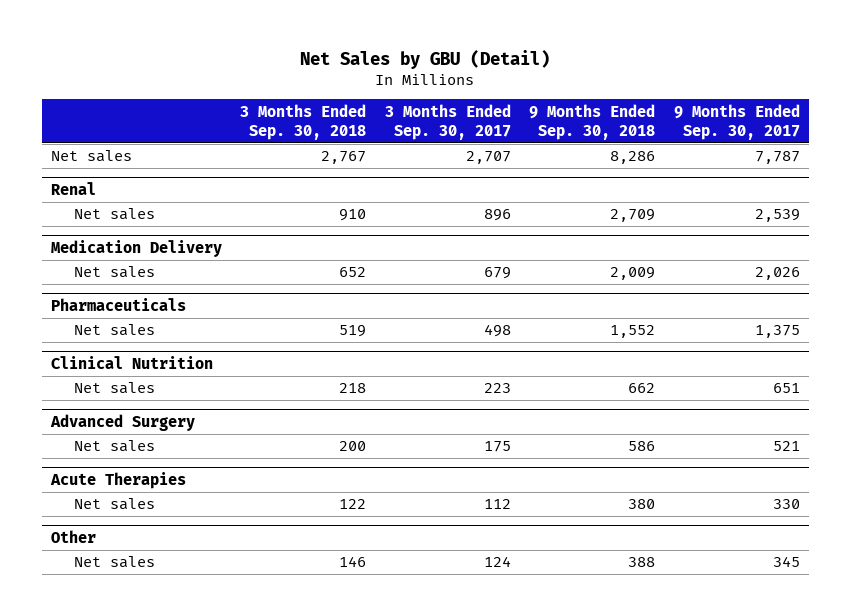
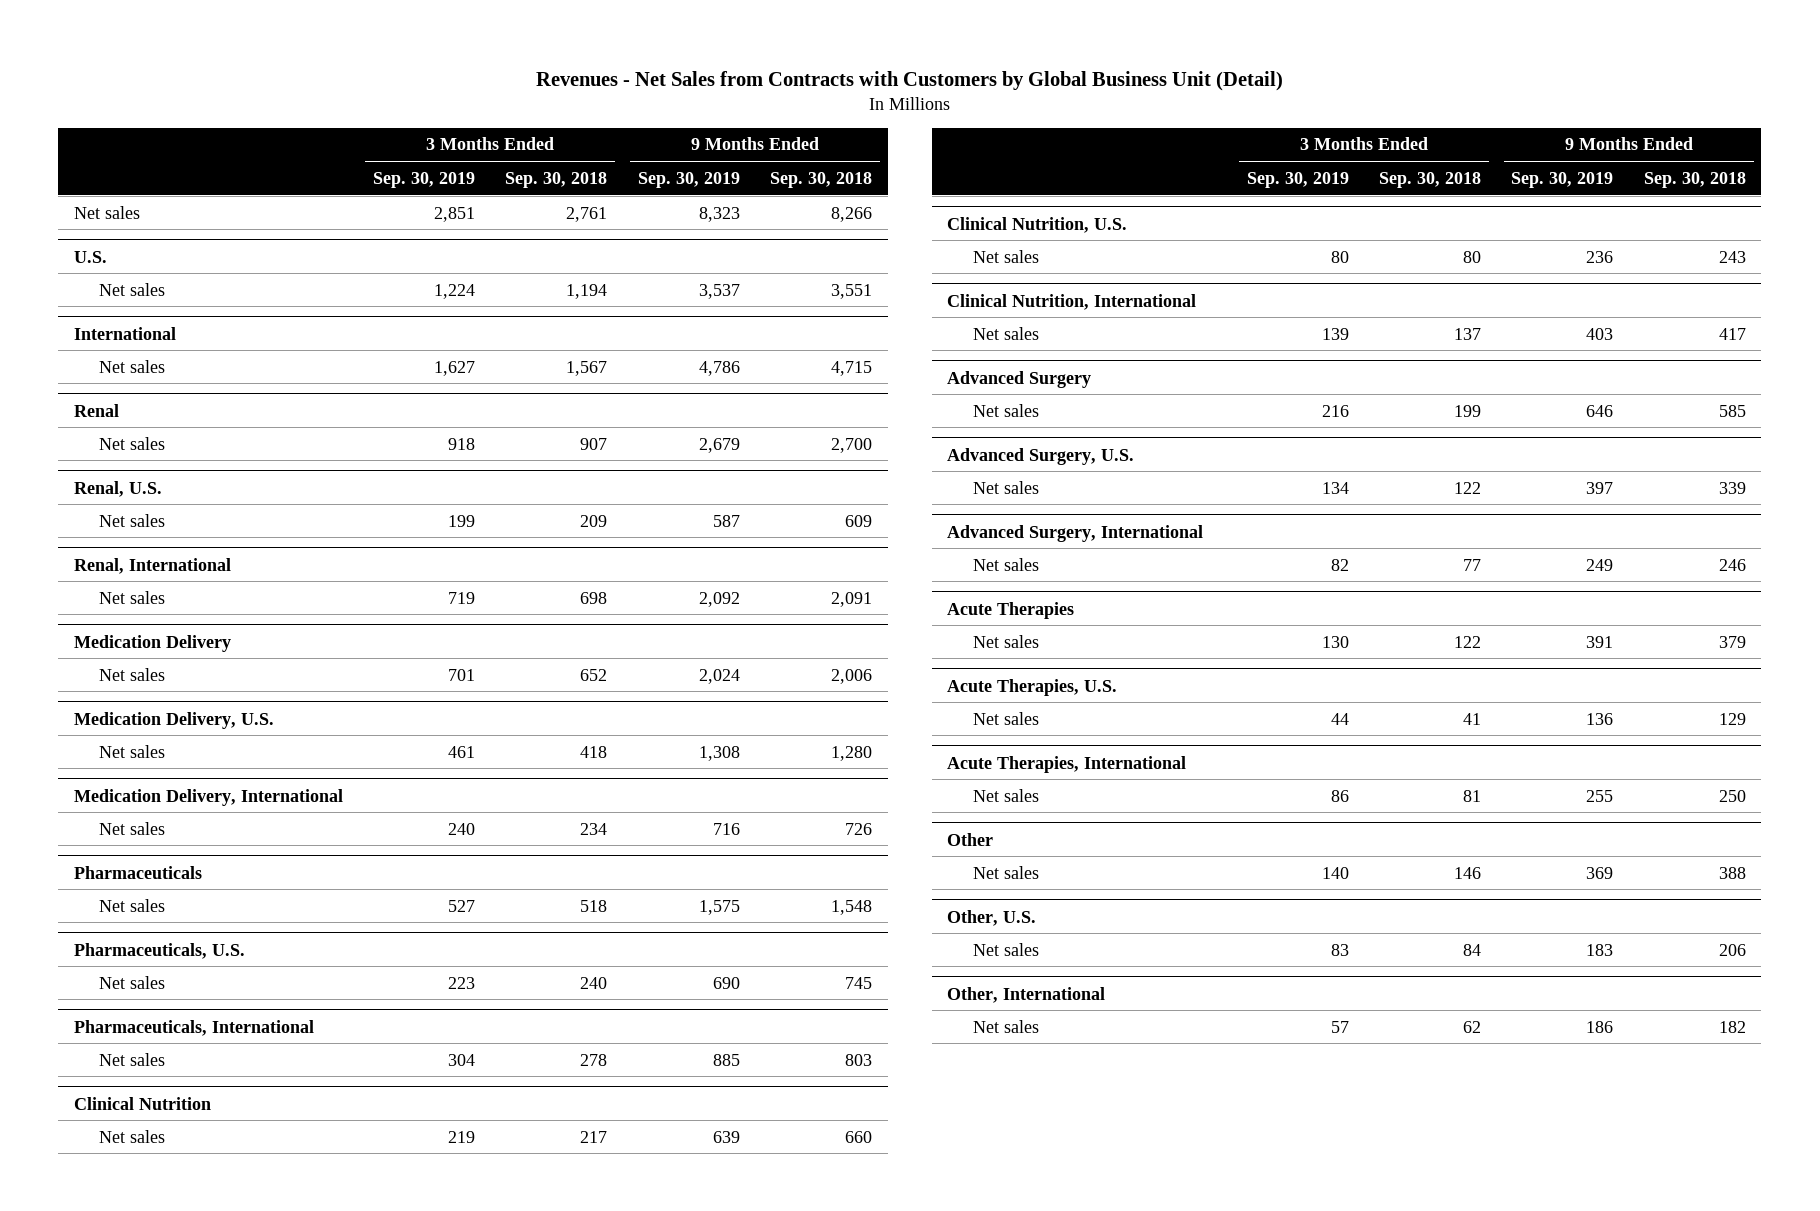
[300,49,551,69] Net Sales by GBU (Detail) -> [535,70,1283,91] Revenues - Net Sales from Contracts with Customers by Global Business Unit (Detail)
[384,103,511,140] 3 Months Ended Sep. 30, 2017 -> none
[673,103,800,140] 9 Months Ended Sep. 30, 2017 -> none
none -> [373,171,476,188] Sep. 30, 2019
none -> [637,171,740,188] Sep. 30, 2019
[321,151,367,165] 2,767 -> [566,206,608,222] 2,761
[610,151,656,165] 8,286 -> [831,206,873,222] 8,266
none -> [73,250,107,263] U.S.
none -> [99,282,166,296] Net sales
none -> [73,326,176,340] International
none -> [99,359,166,373] Net sales
[339,209,367,222] 910 -> [580,437,608,450] 907
[610,209,656,223] 2,709 -> [831,437,873,453] 2,700
none -> [73,480,162,497] Renal, U.S.
none -> [99,513,166,527] Net sales
none -> [73,557,231,574] Renal, International
none -> [99,590,166,604] Net sales
[610,267,656,281] 2,009 -> [831,668,873,684] 2,006
none -> [73,711,274,729] Medication Delivery, U.S.
none -> [99,744,166,758] Net sales
none -> [73,788,343,806] Medication Delivery, International
none -> [99,821,166,835] Net sales
[339,325,367,338] 519 -> [580,899,608,912] 518
[610,325,656,339] 1,552 -> [831,899,873,915] 1,548
none -> [73,942,245,959] Pharmaceuticals, U.S.
none -> [99,975,166,989] Net sales
none -> [73,1019,314,1036] Pharmaceuticals, International
none -> [99,1052,166,1066] Net sales
[339,383,367,394] 218 -> [580,1130,608,1143] 217
[628,383,656,394] 662 -> [845,1130,873,1143] 660
none -> [947,216,1128,233] Clinical Nutrition, U.S.
none -> [972,249,1039,263] Net sales
none -> [947,293,1197,310] Clinical Nutrition, International
none -> [972,326,1039,340] Net sales
[339,441,367,452] 200 -> [1454,404,1482,417] 199
[628,441,656,452] 586 -> [1718,404,1746,417] 585
none -> [947,447,1135,465] Advanced Surgery, U.S.
none -> [972,480,1039,494] Net sales
none -> [947,524,1204,542] Advanced Surgery, International
none -> [972,557,1039,571] Net sales
[628,499,656,510] 380 -> [1718,635,1746,648] 379
none -> [947,678,1118,696] Acute Therapies, U.S.
none -> [972,711,1039,725] Net sales
none -> [947,755,1187,773] Acute Therapies, International
none -> [972,788,1039,802] Net sales
none -> [947,909,1037,926] Other, U.S.
none -> [972,942,1039,956] Net sales
none -> [947,986,1106,1003] Other, International
none -> [972,1019,1039,1033] Net sales

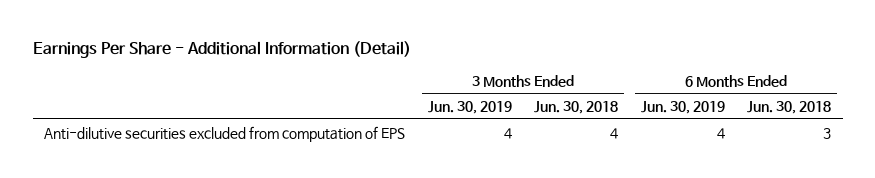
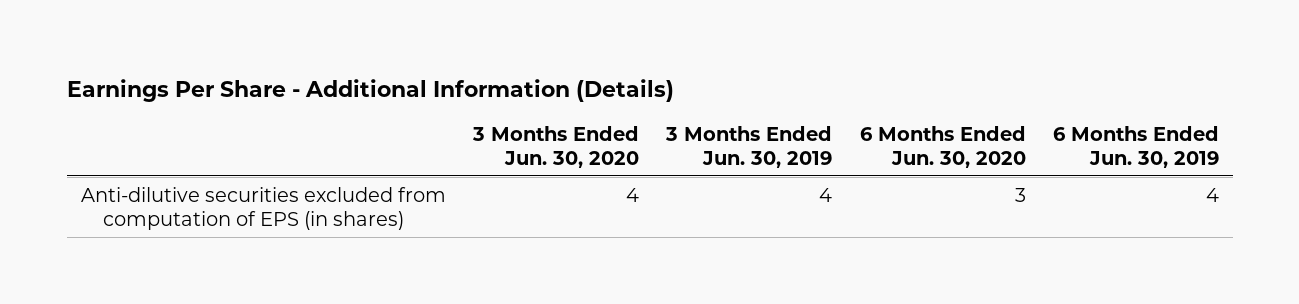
[32,41,411,59] Earnings Per Share - Additional Information (Detail) -> [66,78,674,102] Earnings Per Share - Additional Information (Details)
[534,100,619,114] Jun. 30, 2018 -> none
[747,100,832,114] Jun. 30, 2018 -> none
none -> [471,125,639,168] 3 Months Ended Jun. 30, 2020
none -> [859,125,1026,168] 6 Months Ended Jun. 30, 2020
[43,125,405,142] Anti-dilutive securities excluded from computation of EPS -> [80,186,446,230] Anti-dilutive securities excluded from computation of EPS (in shares)

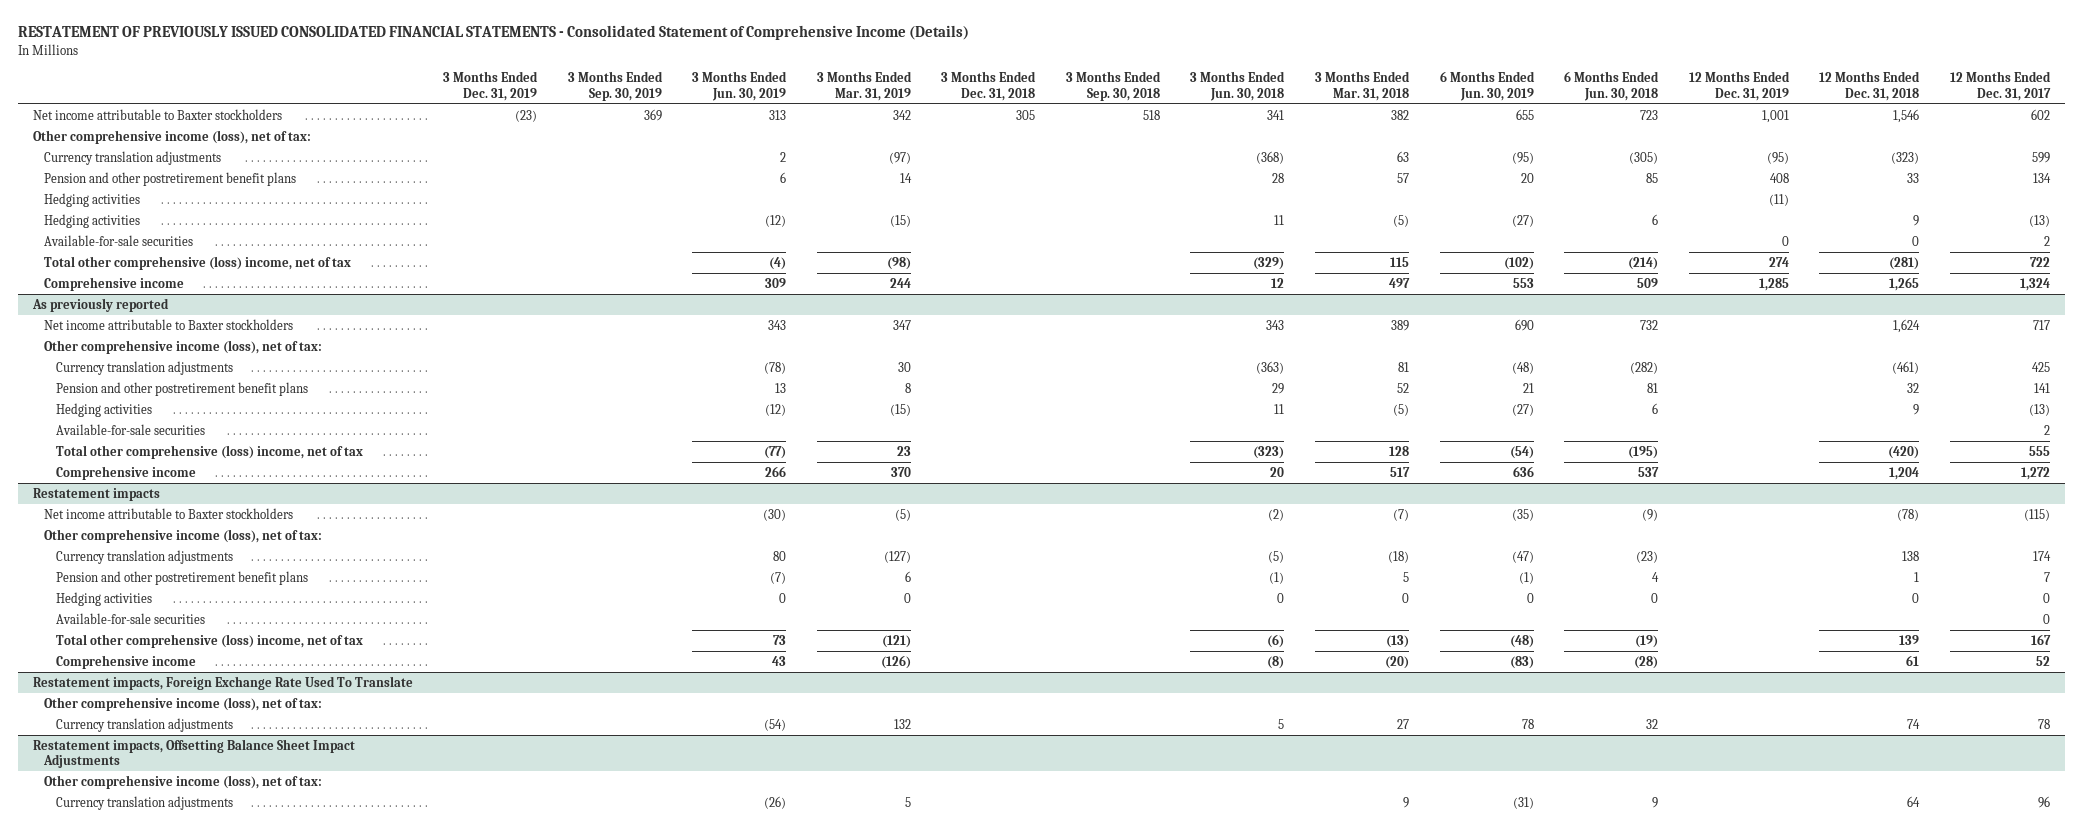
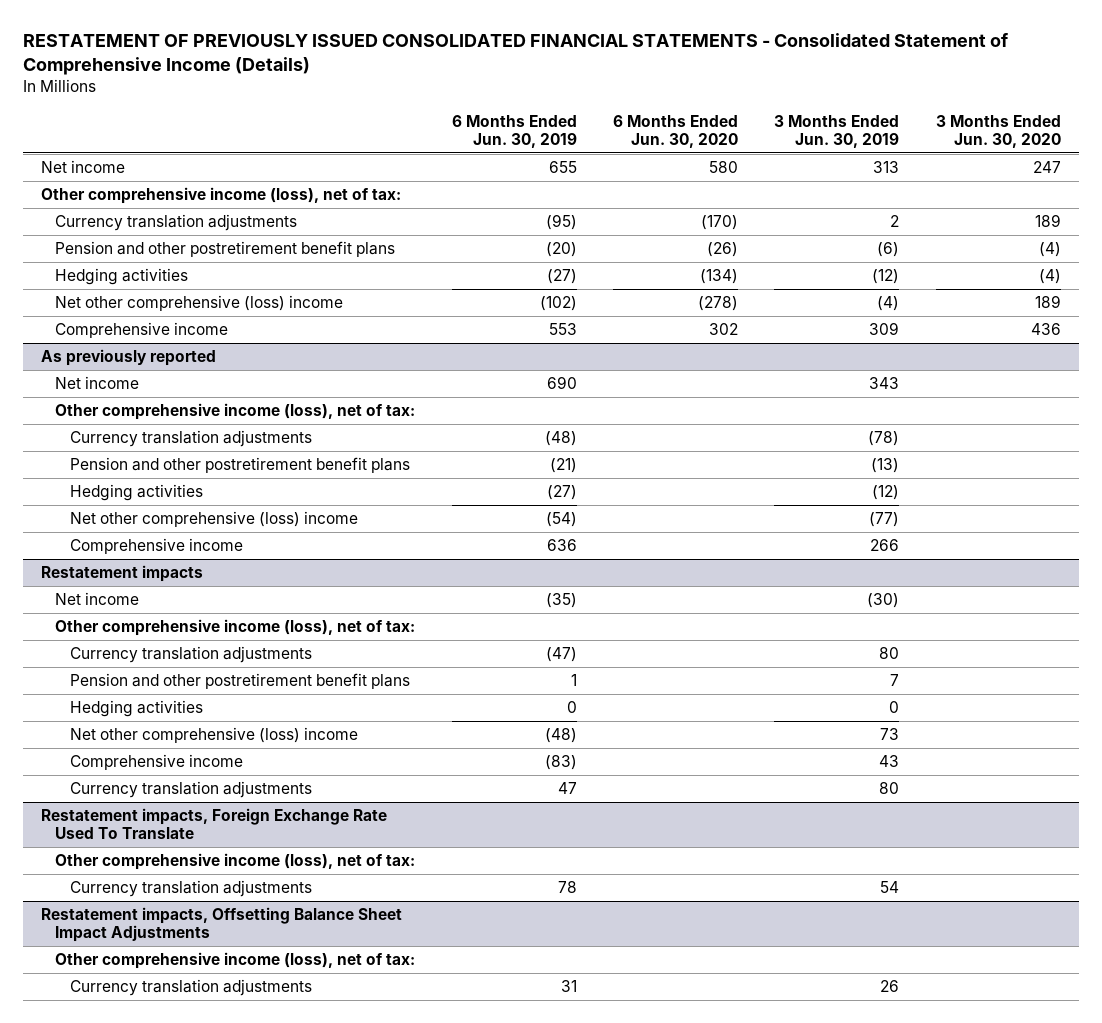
[443,71,539,101] 3 Months Ended Dec. 31, 2019 -> none
[567,71,663,101] 3 Months Ended Sep. 30, 2019 -> none
[816,71,912,101] 3 Months Ended Mar. 31, 2019 -> none
[941,71,1037,101] 3 Months Ended Dec. 31, 2018 -> none
[1065,71,1161,101] 3 Months Ended Sep. 30, 2018 -> none
[1190,71,1286,101] 3 Months Ended Jun. 30, 2018 -> none
[1315,71,1411,101] 3 Months Ended Mar. 31, 2018 -> none
[1564,71,1660,101] 6 Months Ended Jun. 30, 2018 -> none
[1688,71,1790,101] 12 Months Ended Dec. 31, 2019 -> none
[1819,71,1921,101] 12 Months Ended Dec. 31, 2018 -> none
[1949,71,2051,101] 12 Months Ended Dec. 31, 2017 -> none
none -> [612,114,738,148] 6 Months Ended Jun. 30, 2020
none -> [935,114,1061,148] 3 Months Ended Jun. 30, 2020
[32,108,282,120] Net income attributable to Baxter stockholders -> [41,160,126,174] Net income
[44,192,141,207] Hedging activities -> none
[780,171,787,183] 6 -> [877,242,900,258] (6)
[1520,172,1534,183] 20 -> [545,242,577,258] (20)
[44,234,194,246] Available-for-sale securities -> none
[44,255,352,270] Total other comprehensive (loss) income, net of tax -> [55,295,344,312] Net other comprehensive (loss) income
[44,318,294,330] Net income attributable to Baxter stockholders -> [55,376,140,390] Net income
[775,382,787,393] 13 -> [871,458,900,474] (13)
[1522,382,1534,393] 21 -> [549,458,577,474] (21)
[55,423,205,435] Available-for-sale securities -> none
[55,444,363,459] Total other comprehensive (loss) income, net of tax -> [69,511,358,528] Net other comprehensive (loss) income
[44,507,294,519] Net income attributable to Baxter stockholders -> [55,592,140,606] Net income
[770,571,787,584] (7) -> [890,674,900,687] 7
[1518,571,1534,584] (1) -> [570,674,577,687] 1
[55,612,205,624] Available-for-sale securities -> none
[55,633,363,648] Total other comprehensive (loss) income, net of tax -> [69,727,358,744] Net other comprehensive (loss) income
none -> [69,781,312,799] Currency translation adjustments
[764,718,787,731] (54) -> [880,881,900,894] 54
[764,795,787,809] (26) -> [880,980,900,993] 26
[1512,796,1534,809] (31) -> [560,980,577,993] 31

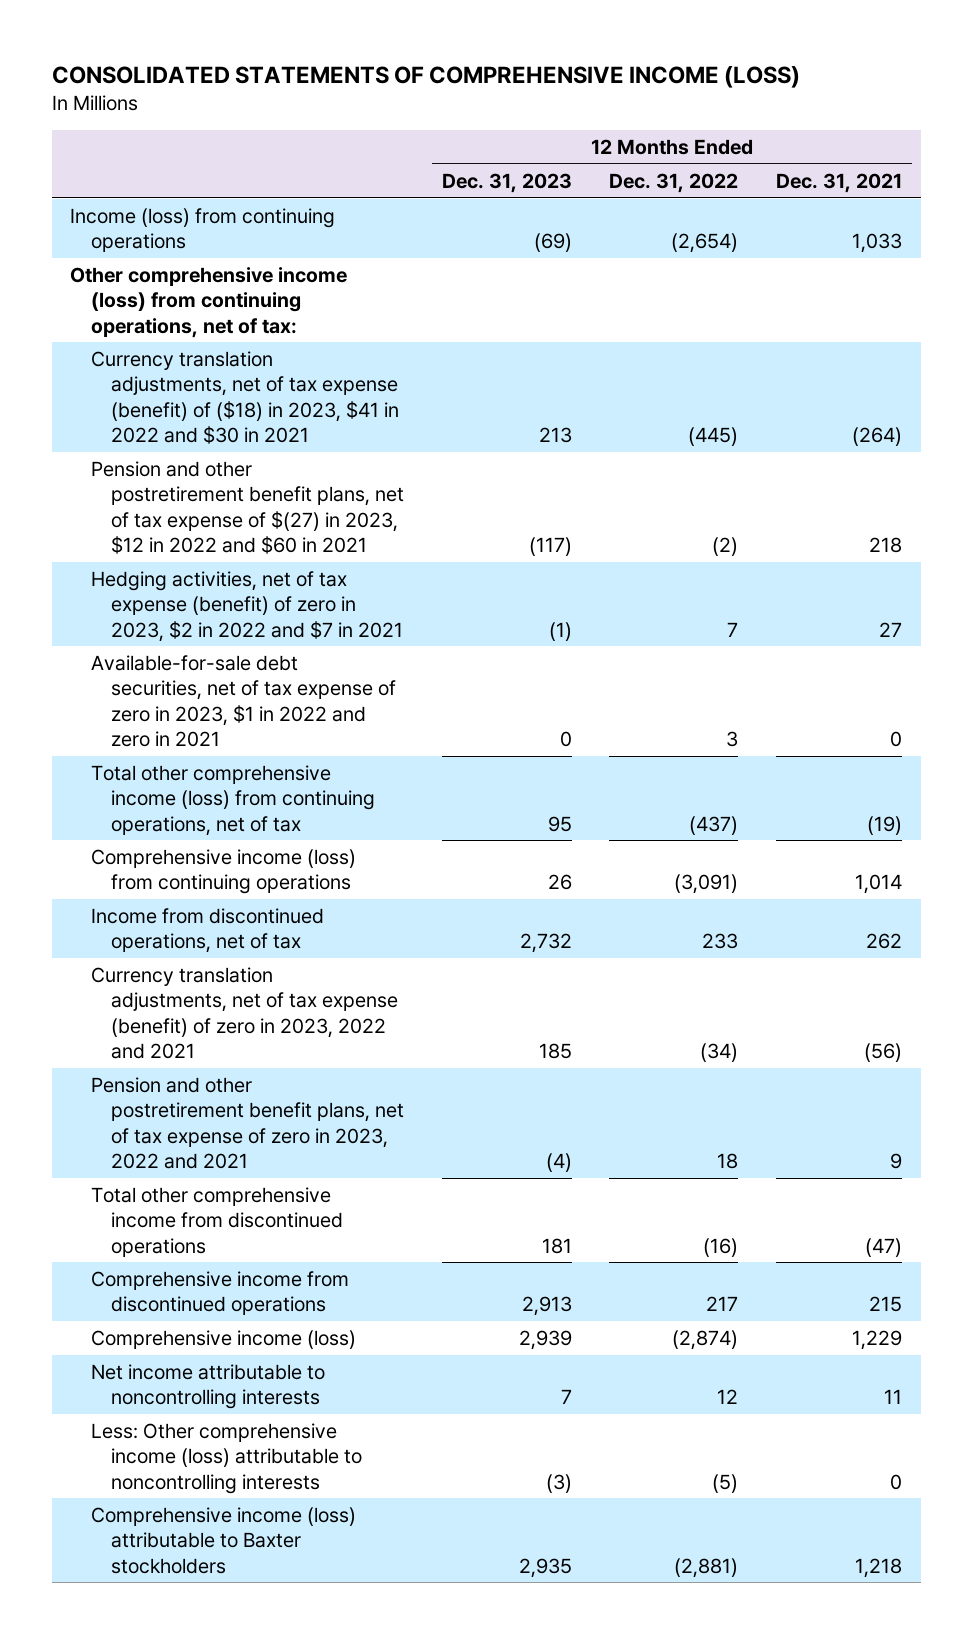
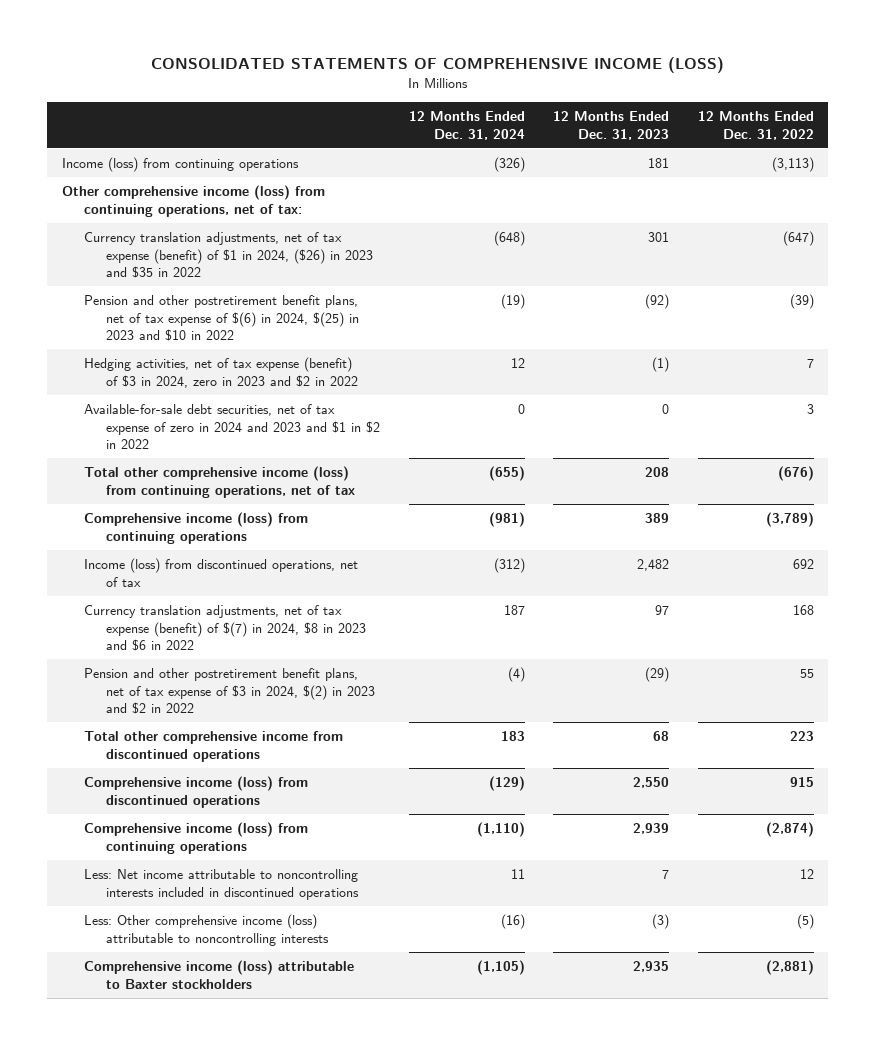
[776,172,903,193] Dec. 31, 2021 -> none
none -> [408,111,525,140] 12 Months Ended Dec. 31, 2024
[533,233,572,253] (69) -> [648,157,670,168] 181
[671,233,739,254] (2,654) -> [771,156,814,172] (3,113)
[90,351,399,444] Currency translation adjustments, net of tax expense (benefit) of ($18) in 2023, $41 in 2022 and $30 in 2021 -> [83,231,374,279] Currency translation adjustments, net of tax expense (benefit) of $1 in 2024, ($26) in 2023 and $35 in 2022
[538,426,572,443] 213 -> [648,231,670,242] 301
[688,426,739,446] (445) -> [782,230,814,246] (647)
[90,461,404,554] Pension and other postretirement benefit plans, net of tax expense of $(27) in 2023, $12 in 2022 and $60 in 2021 -> [83,294,360,342] Pension and other postretirement benefit plans, net of tax expense of $(6) in 2024, $(25) in 2023 and $10 in 2022
[528,536,572,556] (117) -> [645,293,670,309] (92)
[712,536,739,556] (2) -> [789,293,814,309] (39)
[90,571,403,642] Hedging activities, net of tax expense (benefit) of zero in 2023, $2 in 2022 and $7 in 2021 -> [83,356,359,388] Hedging activities, net of tax expense (benefit) of $3 in 2024, zero in 2023 and $2 in 2022
[90,655,396,747] Available-for-sale debt securities, net of tax expense of zero in 2023, $1 in 2022 and zero in 2021 -> [83,403,381,450] Available-for-sale debt securities, net of tax expense of zero in 2024 and 2023 and $1 in $2 in 2022
[547,815,572,832] 95 -> [645,466,670,477] 208
[689,815,739,835] (437) -> [777,465,814,481] (676)
[547,874,572,891] 26 -> [645,512,670,523] 389
[674,874,739,895] (3,091) -> [765,511,814,527] (3,789)
[90,908,324,954] Income from discontinued operations, net of tax -> [83,557,358,587] Income (loss) from discontinued operations, net of tax
[519,933,572,954] 2,732 -> [637,558,670,571] 2,482
[702,933,739,950] 233 -> [792,558,814,569] 692
[90,967,398,1059] Currency translation adjustments, net of tax expense (benefit) of zero in 2023, 2022 and 2021 -> [83,604,367,652] Currency translation adjustments, net of tax expense (benefit) of $(7) in 2024, $8 in 2023 and $6 in 2022
[538,1042,572,1059] 185 -> [655,604,670,615] 97
[700,1042,739,1062] (34) -> [792,604,814,615] 168
[90,1077,404,1169] Pension and other postretirement benefit plans, net of tax expense of zero in 2023, 2022 and 2021 -> [83,667,376,715] Pension and other postretirement benefit plans, net of tax expense of $3 in 2024, $(2) in 2023 and $2 in 2022
[545,1152,572,1172] (4) -> [645,666,670,682] (29)
[717,1152,739,1169] 18 -> [799,668,814,678] 55
[541,1237,572,1254] 181 -> [653,730,670,741] 68
[703,1237,739,1257] (16) -> [789,730,814,741] 223
[90,1271,349,1316] Comprehensive income from discontinued operations -> [83,775,308,808] Comprehensive income (loss) from discontinued operations
[521,1296,572,1317] 2,913 -> [633,776,670,788] 2,550
[706,1296,739,1312] 217 -> [789,776,814,787] 915
[90,1330,356,1350] Comprehensive income (loss) -> [83,821,308,854] Comprehensive income (loss) from continuing operations
[90,1364,325,1410] Net income attributable to noncontrolling interests -> [83,868,360,900] Less: Net income attributable to noncontrolling interests included in discontinued operations

